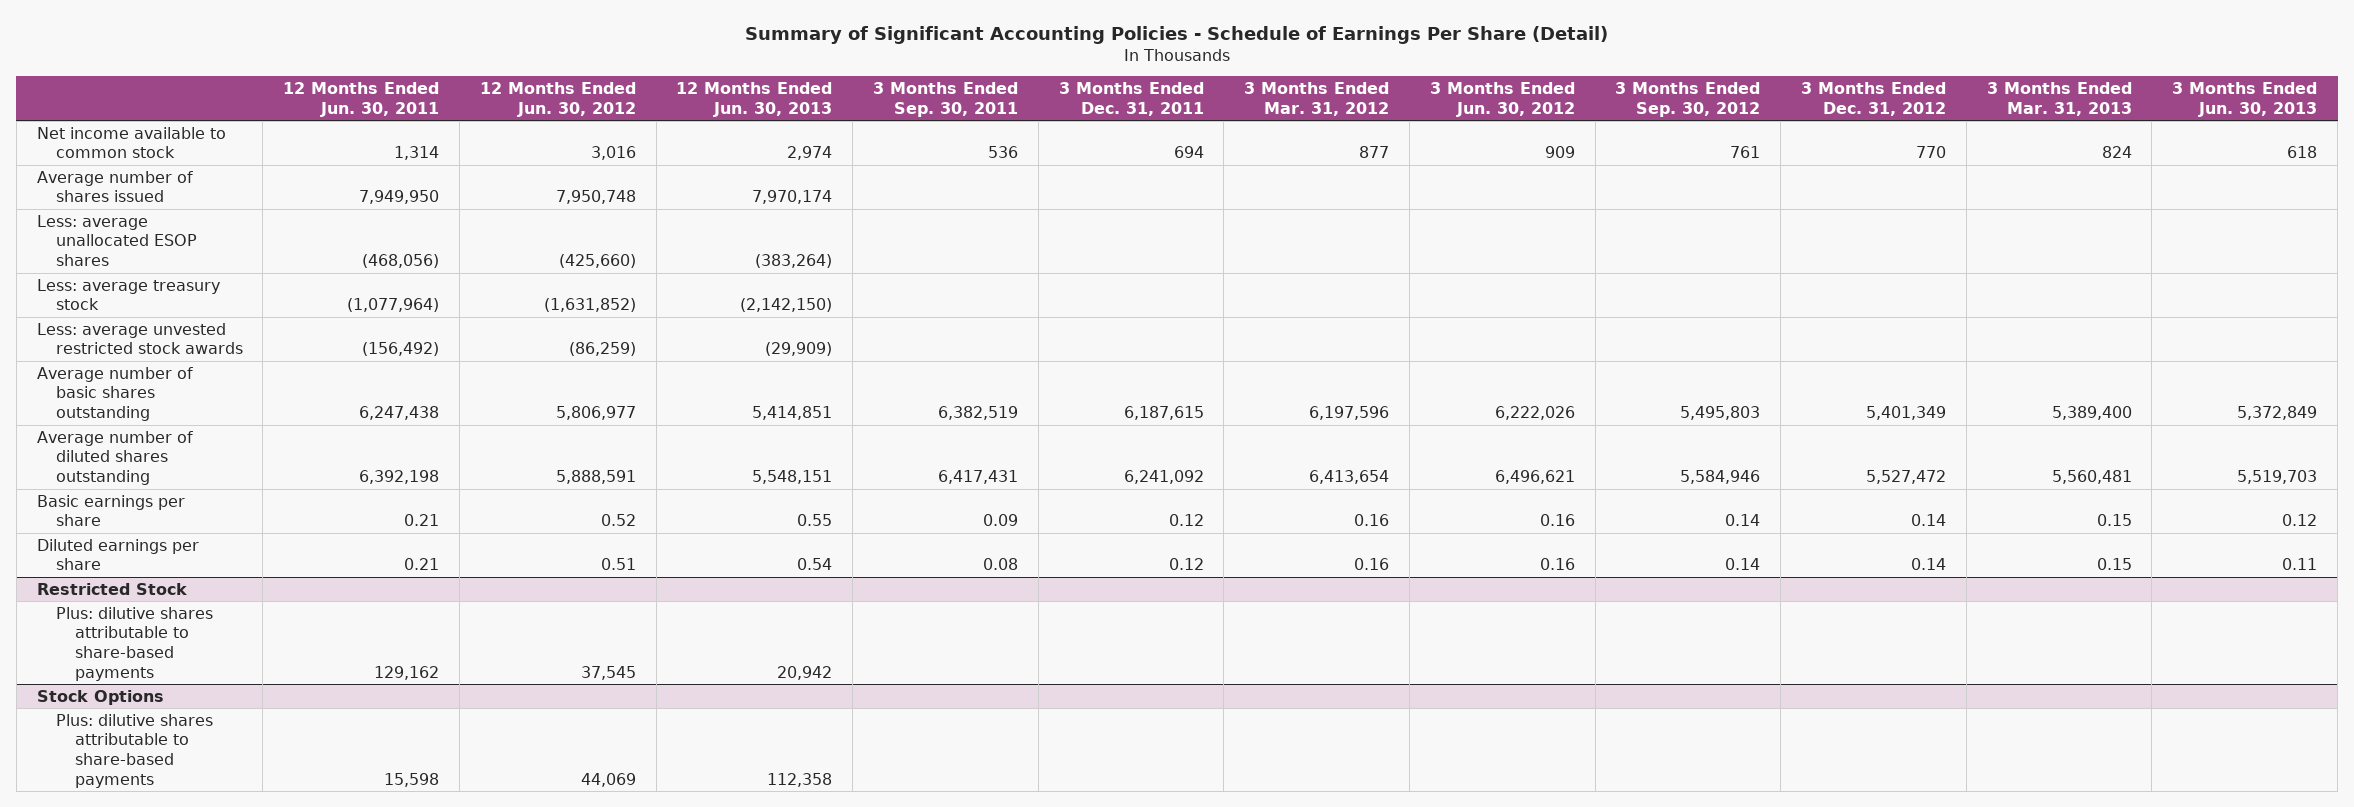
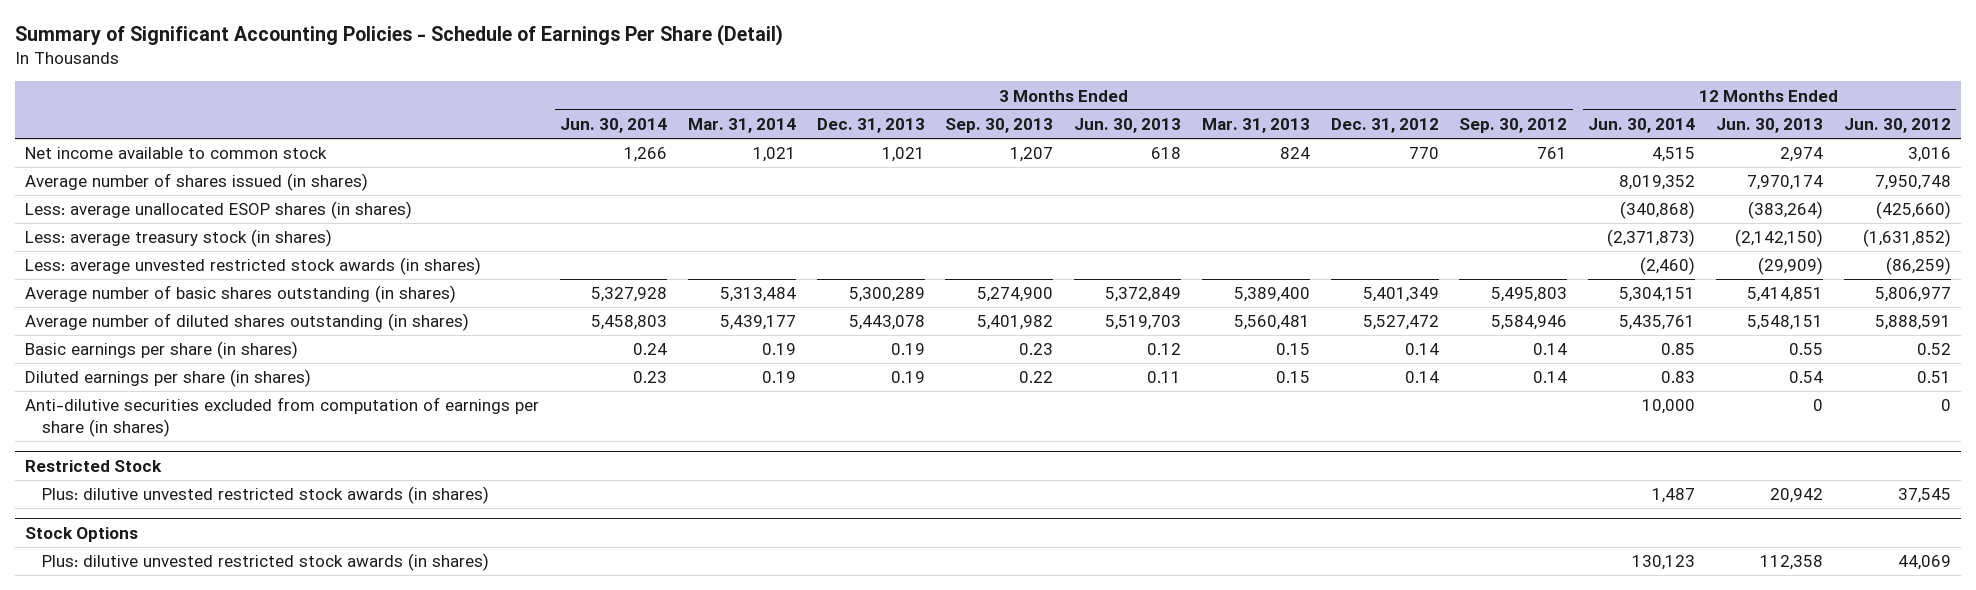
[283,82,440,117] 12 Months Ended Jun. 30, 2011 -> none
[873,82,1019,117] 3 Months Ended Sep. 30, 2011 -> none
[1058,82,1204,116] 3 Months Ended Dec. 31, 2011 -> none
[1244,82,1390,116] 3 Months Ended Mar. 31, 2012 -> none
[1429,82,1575,117] 3 Months Ended Jun. 30, 2012 -> none
none -> [560,118,668,134] Jun. 30, 2014
none -> [687,118,796,134] Mar. 31, 2014
none -> [816,118,925,134] Dec. 31, 2013
none -> [945,118,1054,134] Sep. 30, 2013
none -> [1588,118,1696,134] Jun. 30, 2014
[36,170,193,203] Average number of shares issued -> [25,173,369,192] Average number of shares issued (in shares)
[36,214,197,267] Less: average unallocated ESOP shares -> [25,201,413,220] Less: average unallocated ESOP shares (in shares)
[36,278,220,311] Less: average treasury stock -> [25,229,333,248] Less: average treasury stock (in shares)
[36,322,243,355] Less: average unvested restricted stock awards -> [25,257,482,276] Less: average unvested restricted stock awards (in shares)
[36,366,193,422] Average number of basic shares outstanding -> [25,285,457,304] Average number of basic shares outstanding (in shares)
[36,430,193,486] Average number of diluted shares outstanding -> [25,313,470,332] Average number of diluted shares outstanding (in shares)
[36,494,185,527] Basic earnings per share -> [25,341,299,360] Basic earnings per share (in shares)
[36,538,199,571] Diluted earnings per share -> [25,369,312,388] Diluted earnings per share (in shares)
none -> [25,397,540,437] Anti-dilutive securities excluded from computation of earnings per share (in shares)
[55,606,213,681] Plus: dilutive shares attributable to share-based payments -> [41,486,489,505] Plus: dilutive unvested restricted stock awards (in shares)
[55,713,213,788] Plus: dilutive shares attributable to share-based payments -> [41,553,489,572] Plus: dilutive unvested restricted stock awards (in shares)

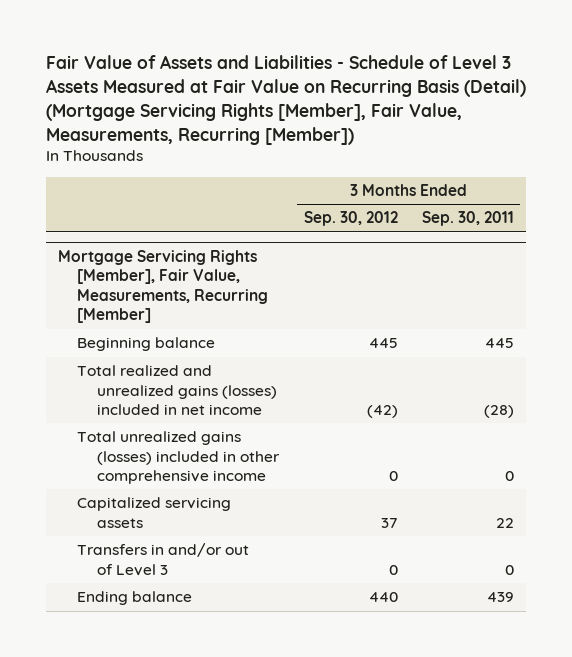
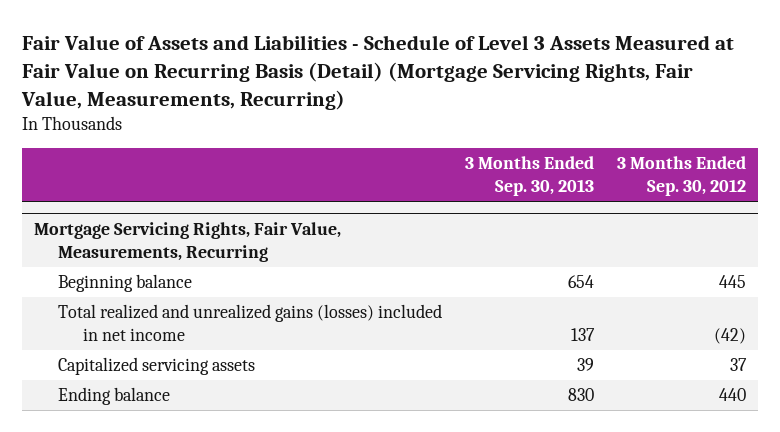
[45,55,526,145] Fair Value of Assets and Liabilities - Schedule of Level 3 Assets Measured at Fair Value on Recurring Basis (Detail) (Mortgage Servicing Rights [Member], Fair Value, Measurements, Recurring [Member]) -> [21,35,735,110] Fair Value of Assets and Liabilities - Schedule of Level 3 Assets Measured at Fair Value on Recurring Basis (Detail) (Mortgage Servicing Rights, Fair Value, Measurements, Recurring)
[422,211,515,227] Sep. 30, 2011 -> none
none -> [465,156,595,197] 3 Months Ended Sep. 30, 2013
[57,249,269,324] Mortgage Servicing Rights [Member], Fair Value, Measurements, Recurring [Member] -> [33,221,341,262] Mortgage Servicing Rights, Fair Value, Measurements, Recurring
[77,431,281,485] Total unrealized gains (losses) included in other comprehensive income -> none
[77,543,250,576] Transfers in and/or out of Level 3 -> none

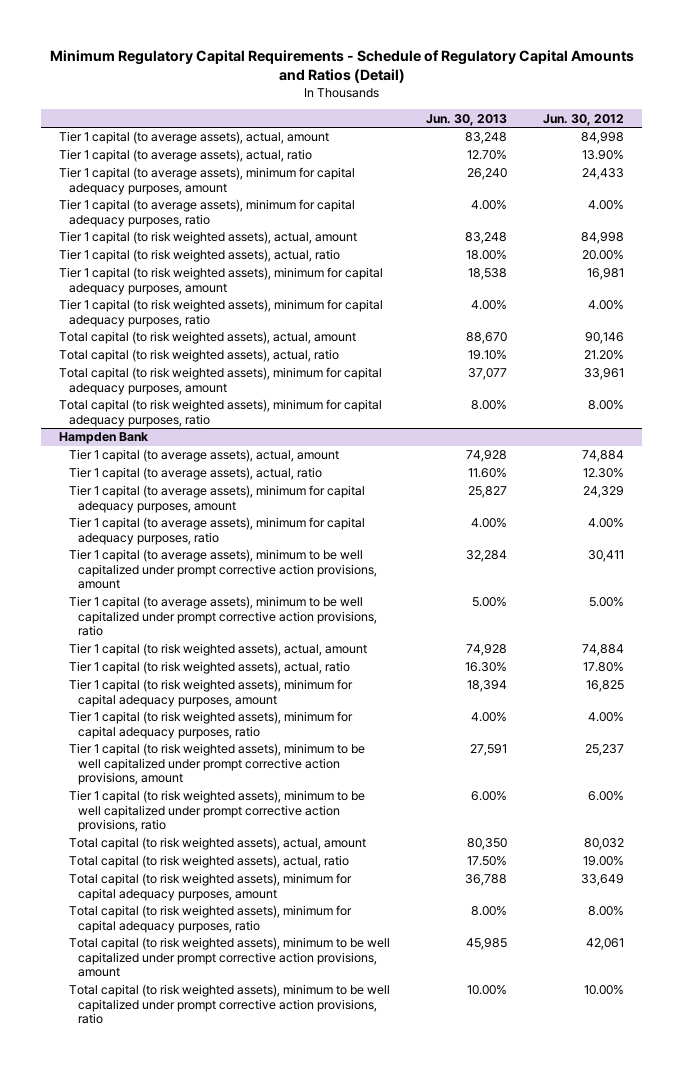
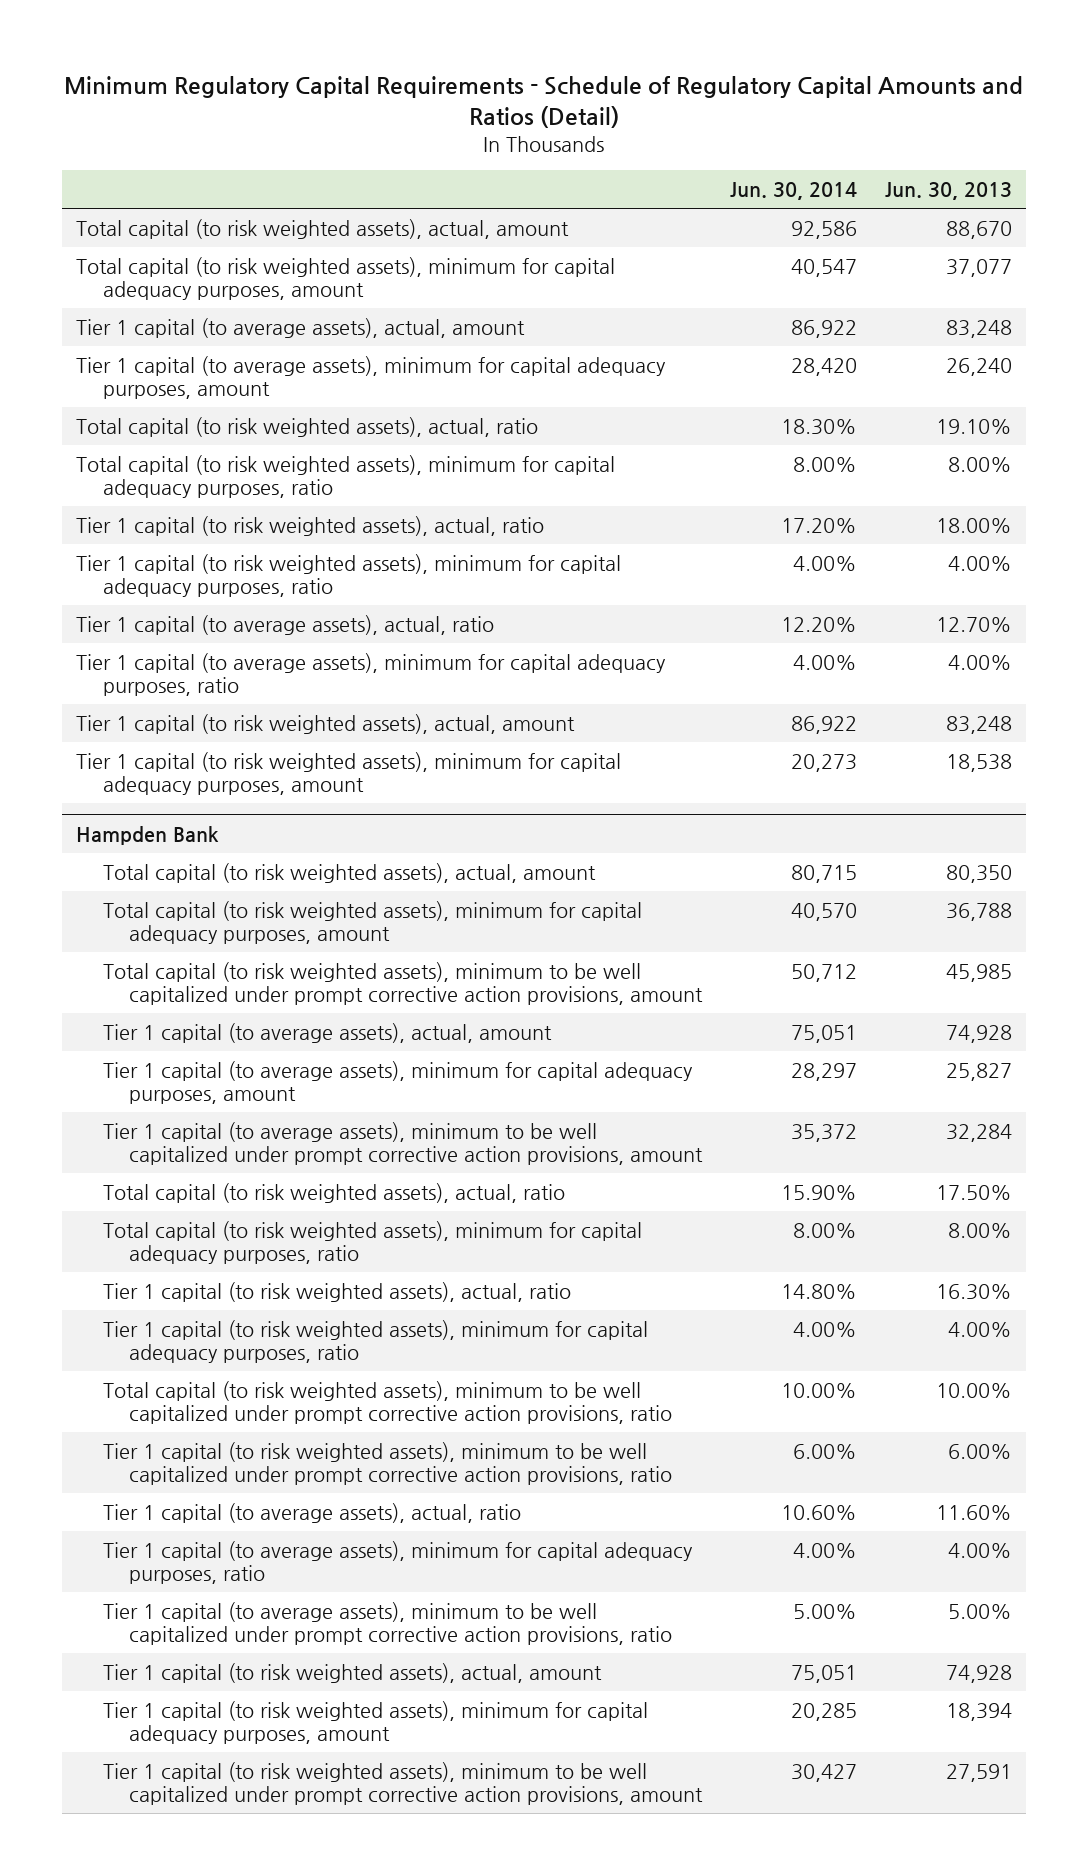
[543,113,625,126] Jun. 30, 2012 -> none
none -> [730,182,858,201] Jun. 30, 2014
[59,331,357,345] Total capital (to risk weighted assets), actual, amount -> [76,218,570,239] Total capital (to risk weighted assets), actual, amount
[59,367,383,395] Total capital (to risk weighted assets), minimum for capital adequacy purposes, amount -> [76,256,616,301] Total capital (to risk weighted assets), minimum for capital adequacy purposes, amount
[59,349,340,363] Total capital (to risk weighted assets), actual, ratio -> [76,416,539,437] Total capital (to risk weighted assets), actual, ratio
[59,399,383,427] Total capital (to risk weighted assets), minimum for capital adequacy purposes, ratio -> [76,454,616,499] Total capital (to risk weighted assets), minimum for capital adequacy purposes, ratio
[59,249,341,263] Tier 1 capital (to risk weighted assets), actual, ratio -> [76,515,545,536] Tier 1 capital (to risk weighted assets), actual, ratio
[59,299,384,327] Tier 1 capital (to risk weighted assets), minimum for capital adequacy purposes, ratio -> [76,553,622,598] Tier 1 capital (to risk weighted assets), minimum for capital adequacy purposes, ratio
[59,149,313,163] Tier 1 capital (to average assets), actual, ratio -> [76,614,495,635] Tier 1 capital (to average assets), actual, ratio
[68,837,366,851] Total capital (to risk weighted assets), actual, amount -> [102,862,596,883] Total capital (to risk weighted assets), actual, amount
[68,873,352,901] Total capital (to risk weighted assets), minimum for capital adequacy purposes, amount -> [102,900,642,945] Total capital (to risk weighted assets), minimum for capital adequacy purposes, amount
[68,937,390,978] Total capital (to risk weighted assets), minimum to be well capitalized under prompt corrective action provisions, amount -> [102,961,704,1006] Total capital (to risk weighted assets), minimum to be well capitalized under prompt corrective action provisions, amount
[68,855,349,869] Total capital (to risk weighted assets), actual, ratio -> [102,1182,565,1203] Total capital (to risk weighted assets), actual, ratio
[68,905,352,933] Total capital (to risk weighted assets), minimum for capital adequacy purposes, ratio -> [102,1220,642,1265] Total capital (to risk weighted assets), minimum for capital adequacy purposes, ratio
[68,661,350,675] Tier 1 capital (to risk weighted assets), actual, ratio -> [102,1281,571,1302] Tier 1 capital (to risk weighted assets), actual, ratio
[68,711,353,739] Tier 1 capital (to risk weighted assets), minimum for capital adequacy purposes, ratio -> [102,1319,648,1364] Tier 1 capital (to risk weighted assets), minimum for capital adequacy purposes, ratio
[68,984,390,1025] Total capital (to risk weighted assets), minimum to be well capitalized under prompt corrective action provisions, ratio -> [102,1380,673,1425] Total capital (to risk weighted assets), minimum to be well capitalized under prompt corrective action provisions, ratio
[68,790,365,833] Tier 1 capital (to risk weighted assets), minimum to be well capitalized under prompt corrective action provisions, ratio -> [102,1441,673,1486] Tier 1 capital (to risk weighted assets), minimum to be well capitalized under prompt corrective action provisions, ratio
[68,467,322,481] Tier 1 capital (to average assets), actual, ratio -> [102,1502,521,1523] Tier 1 capital (to average assets), actual, ratio
[68,517,365,545] Tier 1 capital (to average assets), minimum for capital adequacy purposes, ratio -> [102,1540,693,1585] Tier 1 capital (to average assets), minimum for capital adequacy purposes, ratio

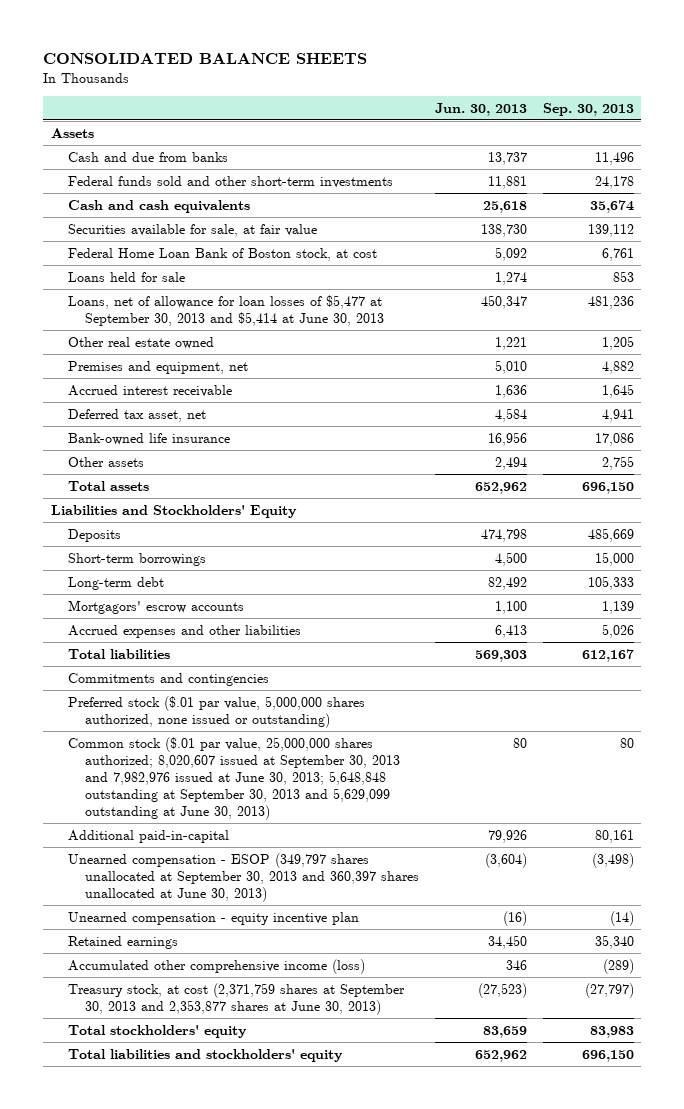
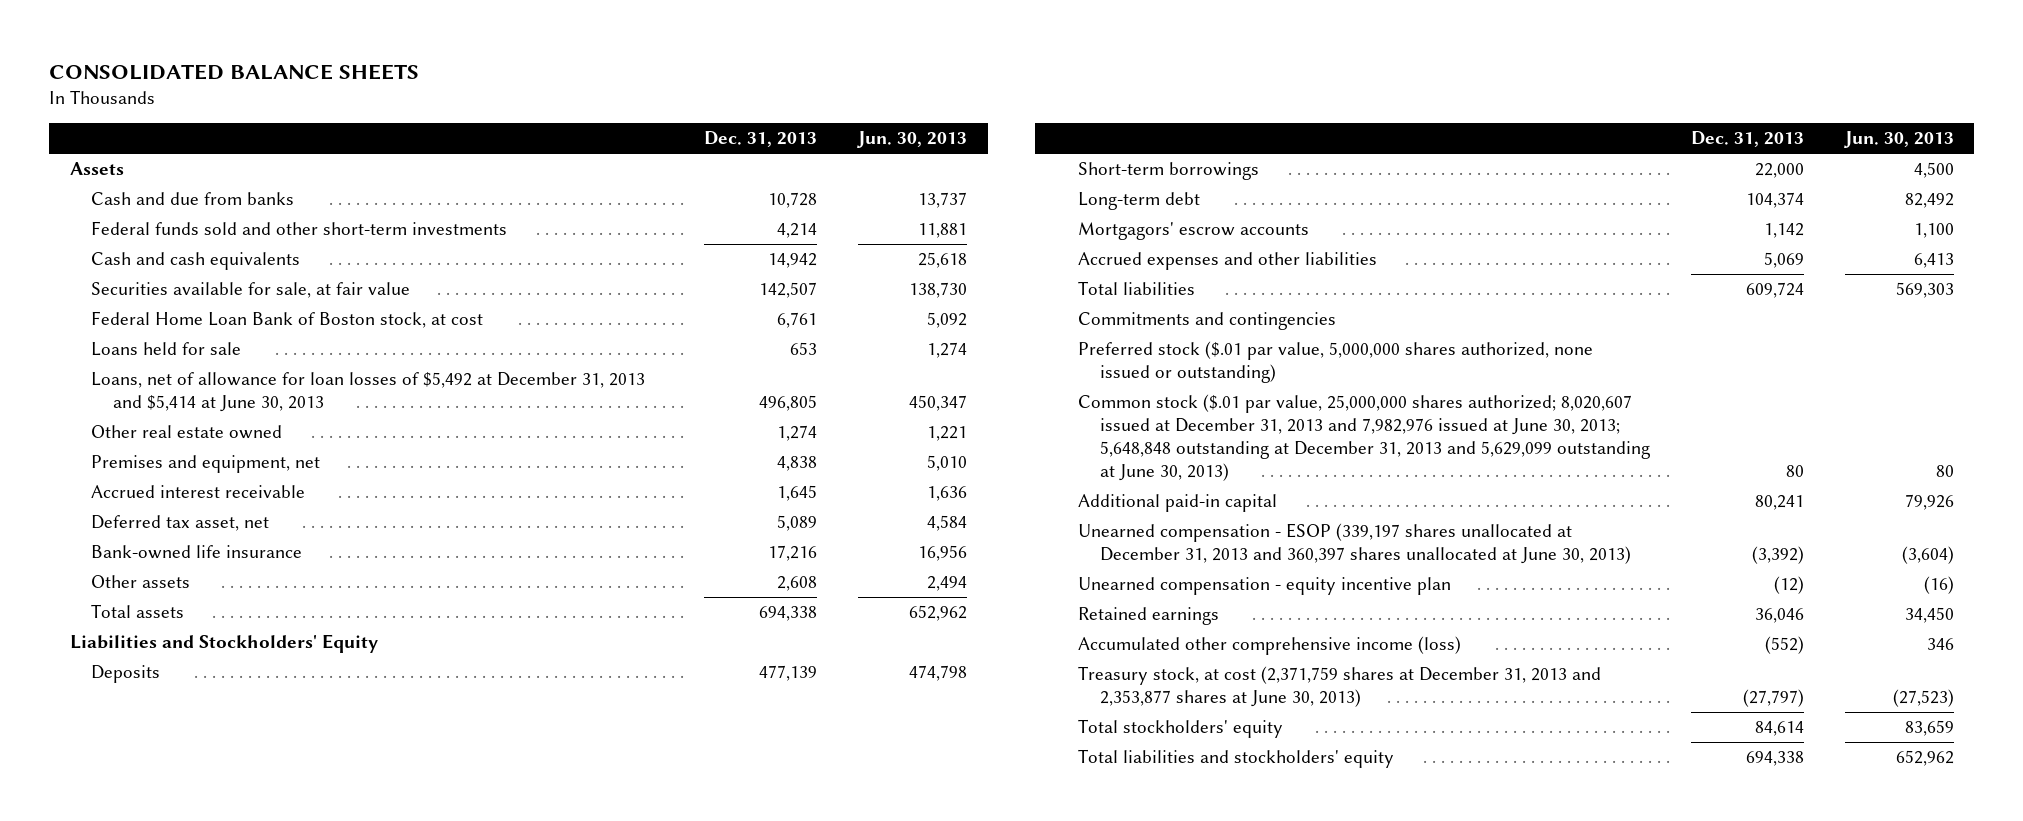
[542,102,634,116] Sep. 30, 2013 -> none
none -> [704,131,818,148] Dec. 31, 2013
[67,294,385,326] Loans, net of allowance for loan losses of $5,477 at September 30, 2013 and $5,414 at June 30, 2013 -> [91,372,646,413] Loans, net of allowance for loan losses of $5,492 at December 31, 2013 and $5,414 at June 30, 2013
[67,736,401,820] Common stock ($.01 par value, 25,000,000 shares authorized; 8,020,607 issued at September 30, 2013 and 7,982,976 issued at June 30, 2013; 5,648,848 outstanding at September 30, 2013 and 5,629,099 outstanding at June 30, 2013) -> [1077,394,1650,481] Common stock ($.01 par value, 25,000,000 shares authorized; 8,020,607 issued at December 31, 2013 and 7,982,976 issued at June 30, 2013; 5,648,848 outstanding at December 31, 2013 and 5,629,099 outstanding at June 30, 2013)
[67,829,229,843] Additional paid-in-capital -> [1077,494,1277,513] Additional paid-in capital
[67,852,420,902] Unearned compensation - ESOP (349,797 shares unallocated at September 30, 2013 and 360,397 shares unallocated at June 30, 2013) -> [1077,523,1631,565] Unearned compensation - ESOP (339,197 shares unallocated at December 31, 2013 and 360,397 shares unallocated at June 30, 2013)
[67,982,405,1015] Treasury stock, at cost (2,371,759 shares at September 30, 2013 and 2,353,877 shares at June 30, 2013) -> [1077,666,1601,708] Treasury stock, at cost (2,371,759 shares at December 31, 2013 and 2,353,877 shares at June 30, 2013)

